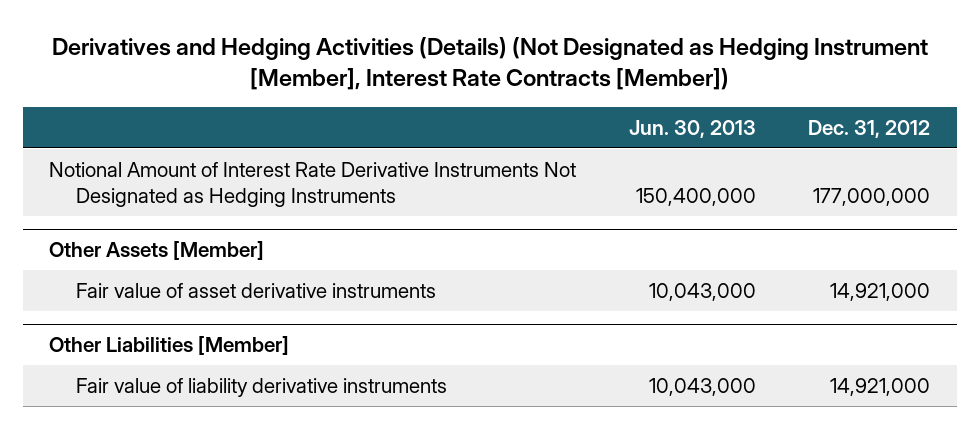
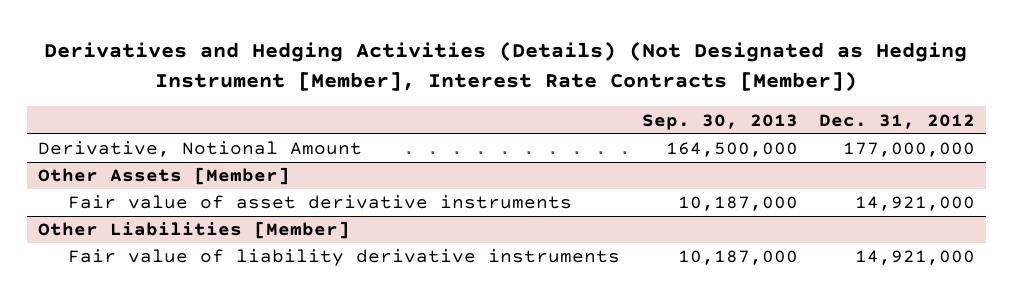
[628,119,756,138] Jun. 30, 2013 -> none
none -> [641,113,798,130] Sep. 30, 2013
[49,161,577,207] Notional Amount of Interest Rate Derivative Instruments Not Designated as Hedging Instruments -> [37,141,362,158] Derivative, Notional Amount

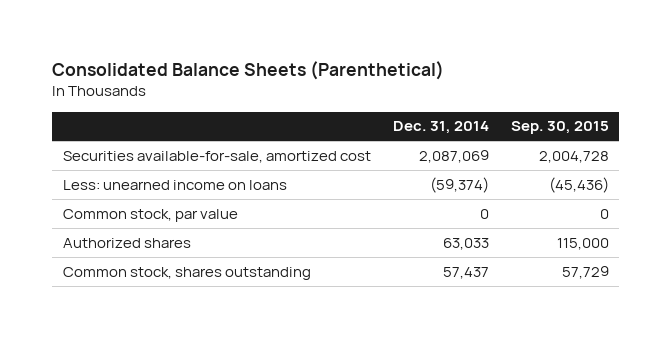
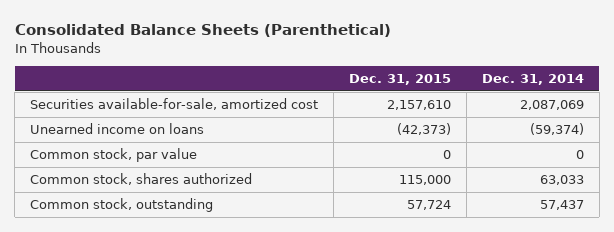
[510,121,609,135] Sep. 30, 2015 -> none
none -> [349,74,452,86] Dec. 31, 2015
[63,179,288,190] Less: unearned income on loans -> [30,123,205,135] Unearned income on loans
[63,237,192,248] Authorized shares -> [30,173,253,186] Common stock, shares authorized
[63,266,312,280] Common stock, shares outstanding -> [30,198,214,213] Common stock, outstanding

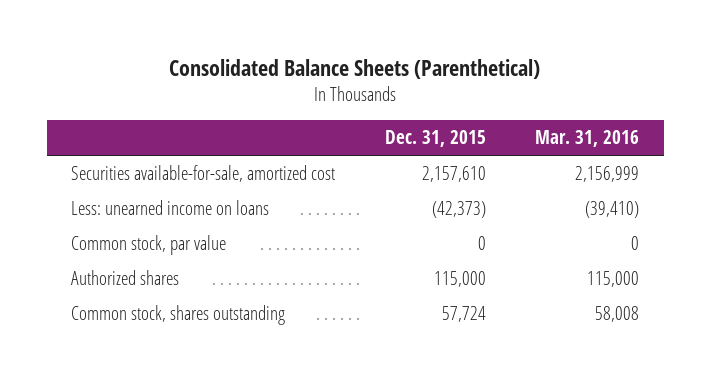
[482,74,585,86] Dec. 31, 2014 -> none
none -> [535,130,640,148] Mar. 31, 2016
[30,123,205,135] Unearned income on loans -> [71,200,270,216] Less: unearned income on loans
[30,173,253,186] Common stock, shares authorized -> [71,270,180,286] Authorized shares
[30,198,214,213] Common stock, outstanding -> [71,305,286,326] Common stock, shares outstanding

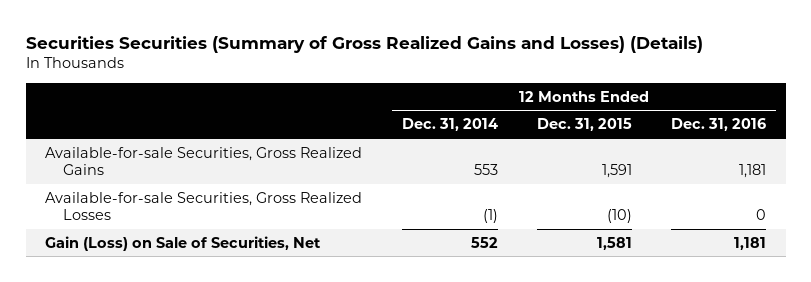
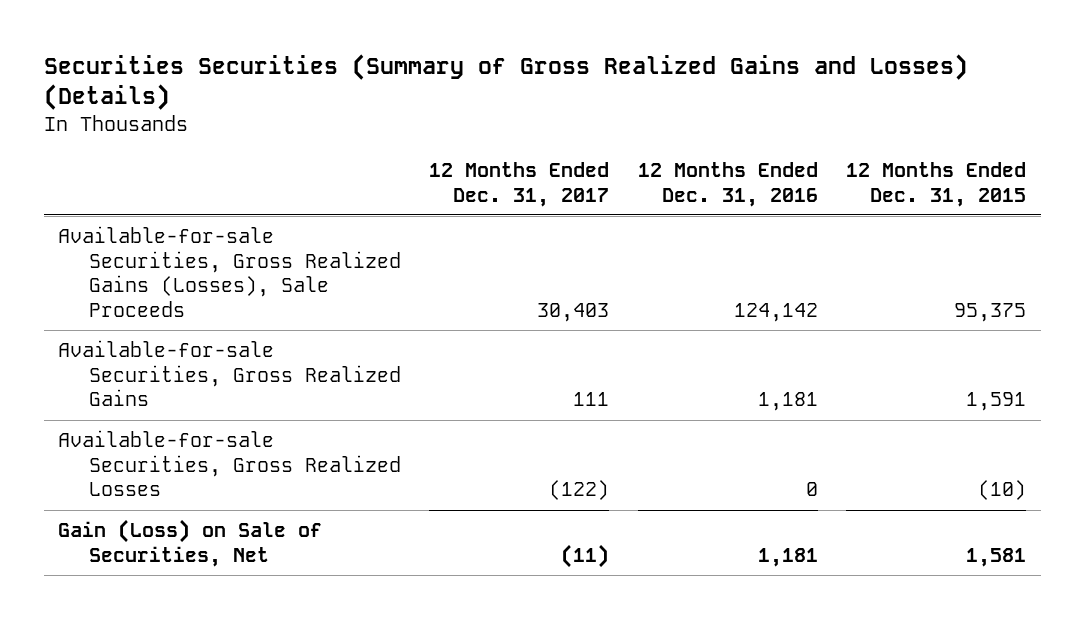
[401,118,498,132] Dec. 31, 2014 -> none
none -> [429,161,610,207] 12 Months Ended Dec. 31, 2017
none -> [58,225,401,318] Available-for-sale Securities, Gross Realized Gains (Losses), Sale Proceeds

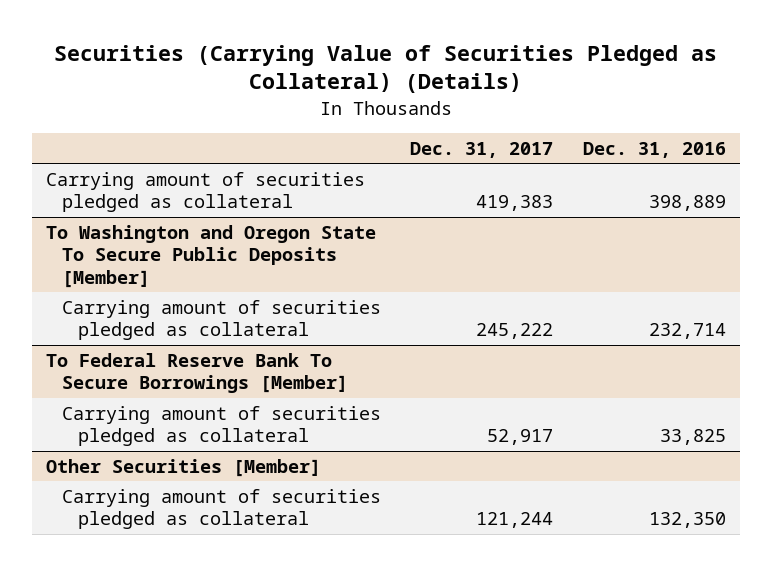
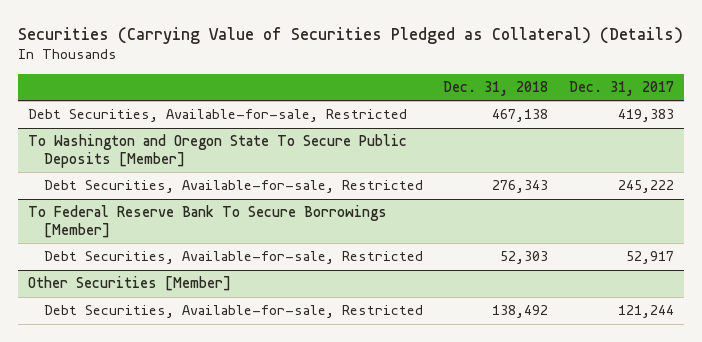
[582,141,726,158] Dec. 31, 2016 -> none
none -> [443,80,549,96] Dec. 31, 2018
[46,171,366,213] Carrying amount of securities pledged as collateral -> [28,109,408,123] Debt Securities, Available-for-sale, Restricted
[62,299,382,341] Carrying amount of securities pledged as collateral -> [43,180,423,194] Debt Securities, Available-for-sale, Restricted
[62,405,382,447] Carrying amount of securities pledged as collateral -> [43,251,423,265] Debt Securities, Available-for-sale, Restricted
[62,488,382,530] Carrying amount of securities pledged as collateral -> [43,305,423,319] Debt Securities, Available-for-sale, Restricted

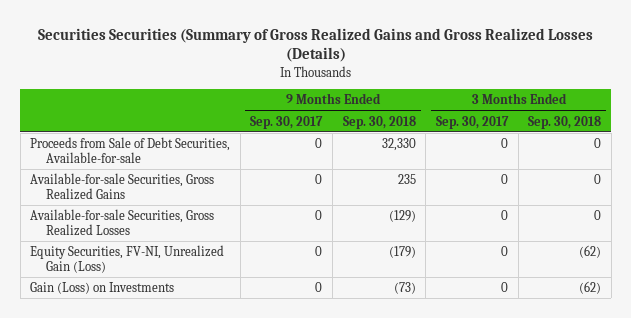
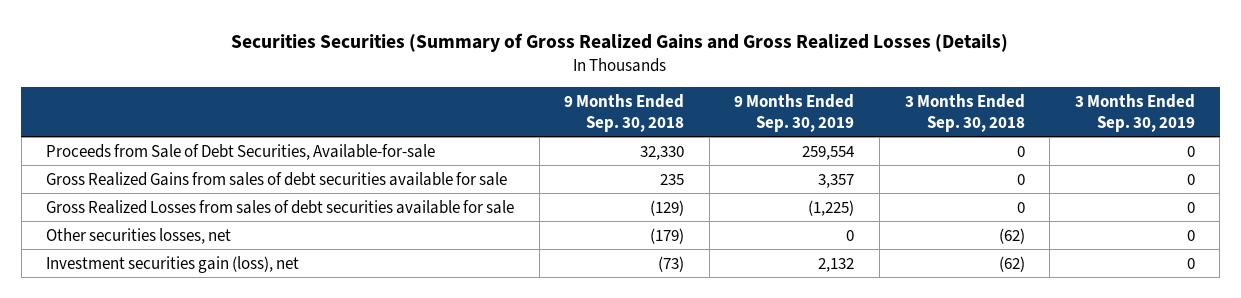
[250,115,324,129] Sep. 30, 2017 -> none
[435,115,509,129] Sep. 30, 2017 -> none
none -> [734,94,855,132] 9 Months Ended Sep. 30, 2019
none -> [1074,94,1195,132] 3 Months Ended Sep. 30, 2019
[30,172,215,200] Available-for-sale Securities, Gross Realized Gains -> [46,171,508,186] Gross Realized Gains from sales of debt securities available for sale
[30,208,215,236] Available-for-sale Securities, Gross Realized Losses -> [46,199,515,214] Gross Realized Losses from sales of debt securities available for sale
[30,244,225,273] Equity Securities, FV-NI, Unrealized Gain (Loss) -> [46,227,232,244] Other securities losses, net
[30,281,175,294] Gain (Loss) on Investments -> [46,255,300,273] Investment securities gain (loss), net

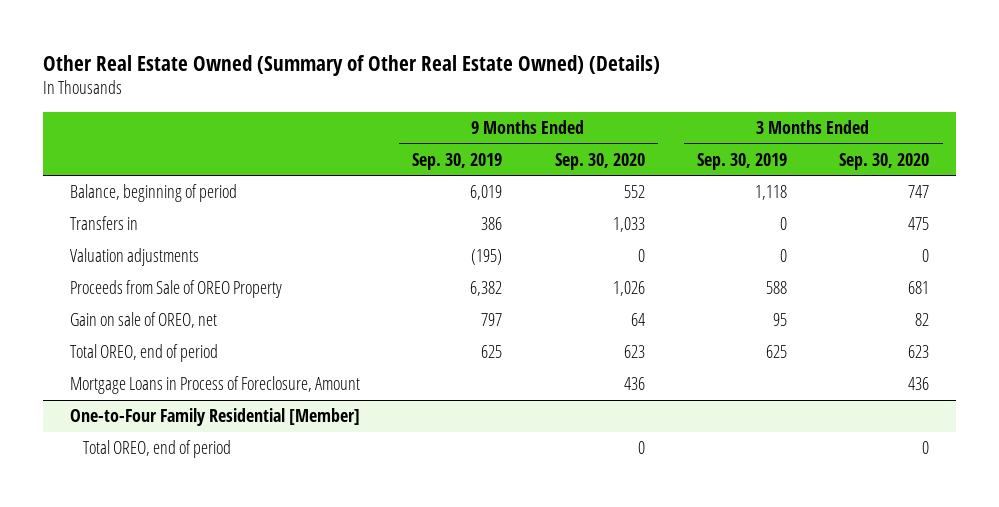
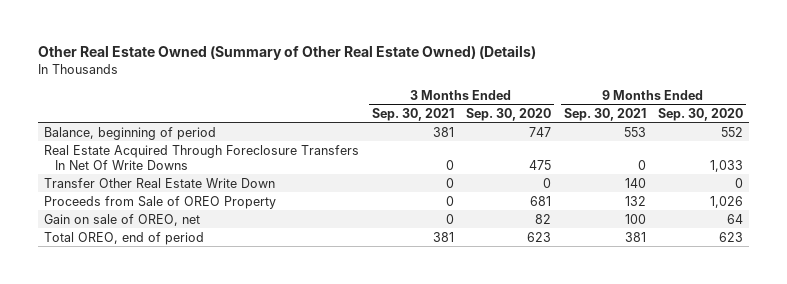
[412,152,503,170] Sep. 30, 2019 -> none
[697,152,788,170] Sep. 30, 2019 -> none
none -> [371,107,454,121] Sep. 30, 2021
none -> [563,107,646,121] Sep. 30, 2021
[69,216,138,231] Transfers in -> [44,144,360,170] Real Estate Acquired Through Foreclosure Transfers In Net Of Write Downs
[69,248,199,267] Valuation adjustments -> [44,177,276,188] Transfer Other Real Estate Write Down
[69,376,360,395] Mortgage Loans in Process of Foreclosure, Amount -> none
[69,408,360,427] One-to-Four Family Residential [Member] -> none
[82,440,231,459] Total OREO, end of period -> none

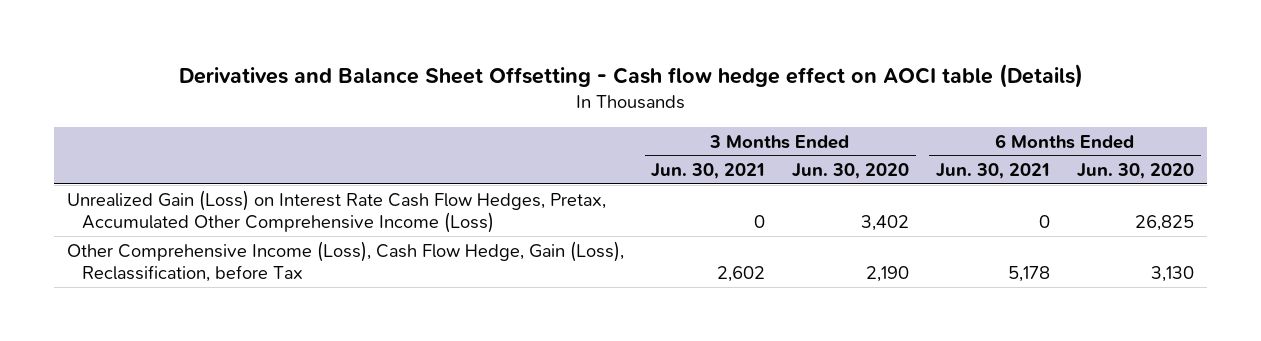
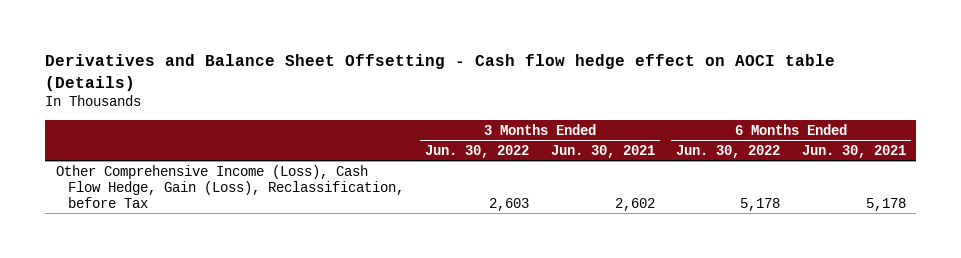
[792,163,910,180] Jun. 30, 2020 -> none
[1076,163,1194,180] Jun. 30, 2020 -> none
none -> [425,144,530,158] Jun. 30, 2022
none -> [676,144,781,158] Jun. 30, 2022
[67,189,607,233] Unrealized Gain (Loss) on Interest Rate Cash Flow Hedges, Pretax, Accumulated Other Comprehensive Income (Loss) -> none

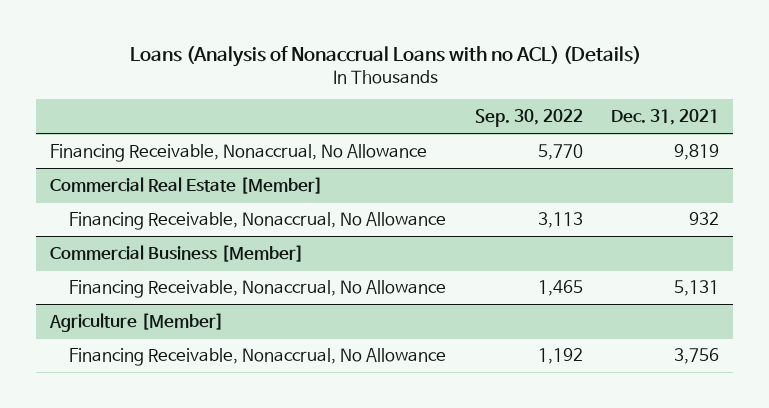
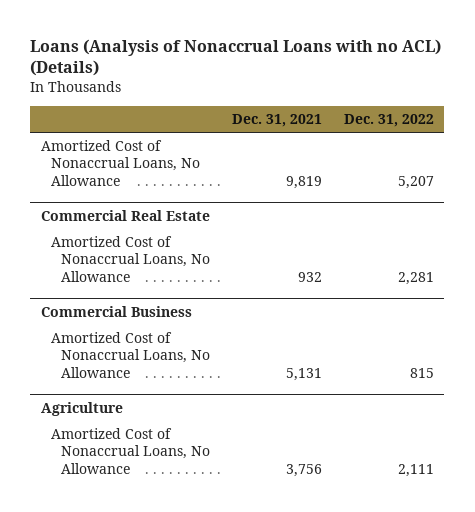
[474,109,583,128] Sep. 30, 2022 -> none
none -> [343,114,434,128] Dec. 31, 2022
[50,143,428,162] Financing Receivable, Nonaccrual, No Allowance -> [40,140,201,186] Amortized Cost of Nonaccrual Loans, No Allowance
[50,176,324,194] Commercial Real Estate [Member] -> [40,209,210,221] Commercial Real Estate
[69,211,447,230] Financing Receivable, Nonaccrual, No Allowance -> [51,236,211,282] Amortized Cost of Nonaccrual Loans, No Allowance
[50,244,305,262] Commercial Business [Member] -> [40,305,192,317] Commercial Business
[69,279,447,298] Financing Receivable, Nonaccrual, No Allowance -> [51,332,211,378] Amortized Cost of Nonaccrual Loans, No Allowance
[49,312,225,332] Agriculture [Member] -> [40,401,123,416] Agriculture
[69,347,447,366] Financing Receivable, Nonaccrual, No Allowance -> [51,428,211,474] Amortized Cost of Nonaccrual Loans, No Allowance

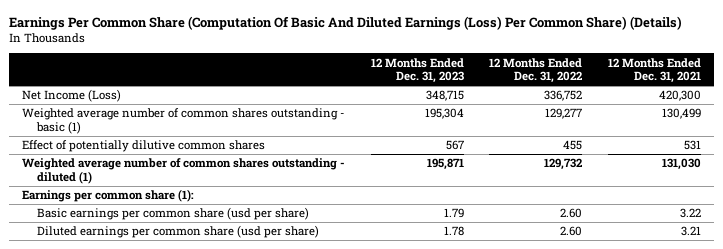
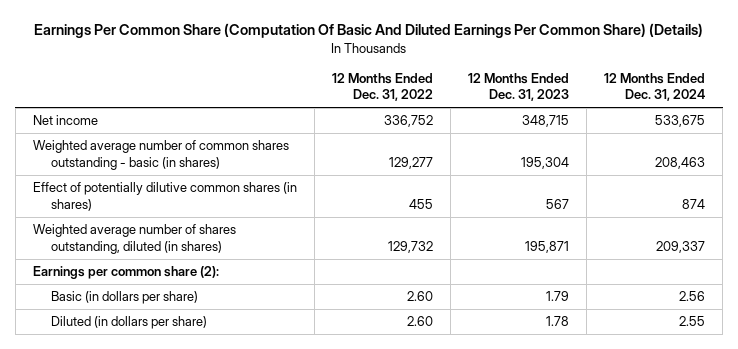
[9,15,683,30] Earnings Per Common Share (Computation Of Basic And Diluted Earnings (Loss) Per Common Share) (Details) -> [34,23,704,39] Earnings Per Common Share (Computation Of Basic And Diluted Earnings Per Common Share) (Details)
[607,57,701,83] 12 Months Ended Dec. 31, 2021 -> none
none -> [604,72,706,102] 12 Months Ended Dec. 31, 2024
[21,89,121,103] Net Income (Loss) -> [33,115,99,126] Net income
[21,108,344,134] Weighted average number of common shares outstanding - basic (1) -> [33,140,290,170] Weighted average number of common shares outstanding - basic (in shares)
[21,140,265,153] Effect of potentially dilutive common shares -> [33,182,298,211] Effect of potentially dilutive common shares (in shares)
[21,158,345,184] Weighted average number of common shares outstanding - diluted (1) -> [33,224,237,254] Weighted average number of shares outstanding, diluted (in shares)
[21,189,194,203] Earnings per common share (1): -> [33,266,220,280] Earnings per common share (2):
[36,207,309,221] Basic earnings per common share (usd per share) -> [51,291,199,305] Basic (in dollars per share)
[36,225,319,239] Diluted earnings per common share (usd per share) -> [51,316,208,330] Diluted (in dollars per share)

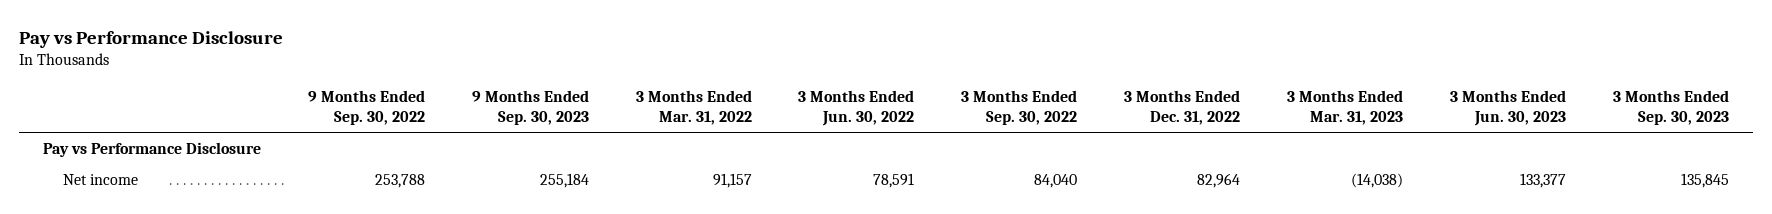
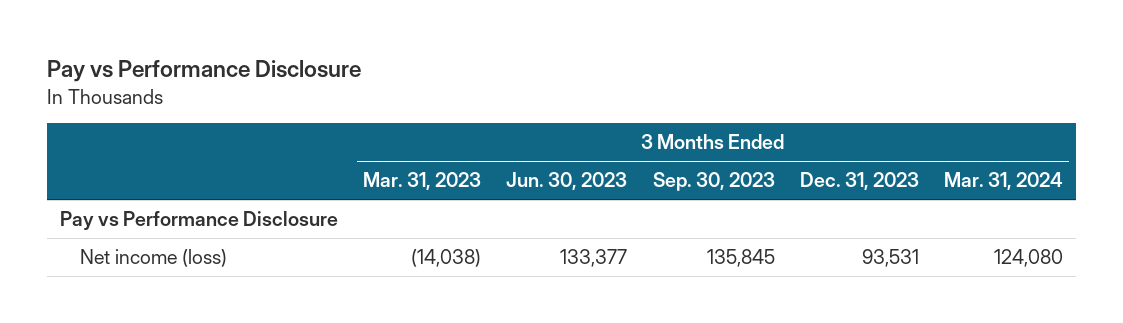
[307,90,425,126] 9 Months Ended Sep. 30, 2022 -> none
[471,90,589,126] 9 Months Ended Sep. 30, 2023 -> none
[635,90,752,126] 3 Months Ended Mar. 31, 2022 -> none
[798,90,915,127] 3 Months Ended Jun. 30, 2022 -> none
[961,90,1078,126] 3 Months Ended Sep. 30, 2022 -> none
[1124,90,1241,126] 3 Months Ended Dec. 31, 2022 -> none
none -> [799,172,919,191] Dec. 31, 2023
none -> [944,172,1064,191] Mar. 31, 2024
[63,173,139,185] Net income -> [80,249,228,268] Net income (loss)

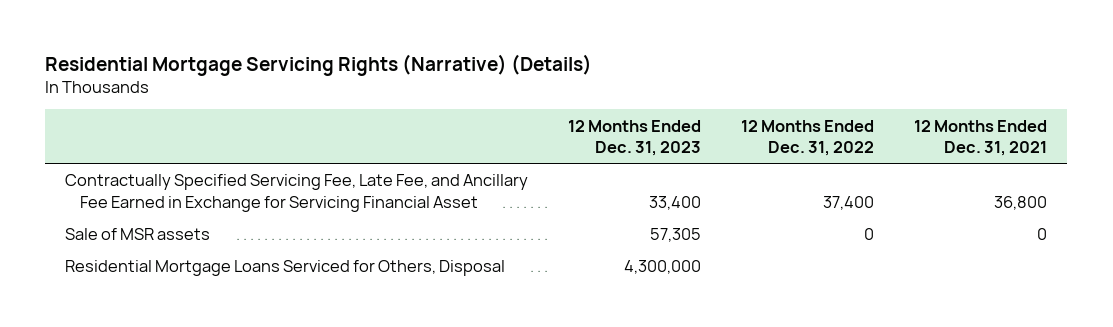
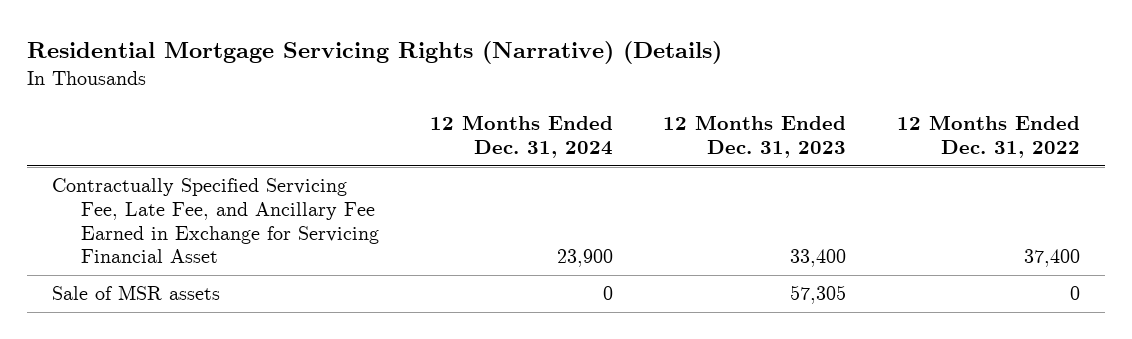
[914,119,1048,157] 12 Months Ended Dec. 31, 2021 -> none
none -> [429,115,613,159] 12 Months Ended Dec. 31, 2024
[65,260,506,277] Residential Mortgage Loans Serviced for Others, Disposal -> none

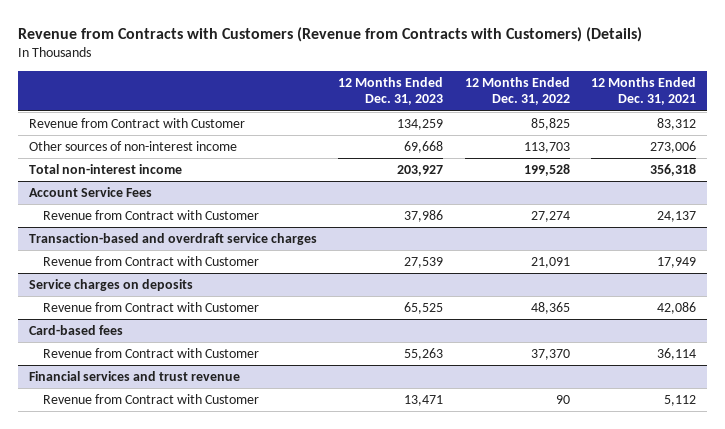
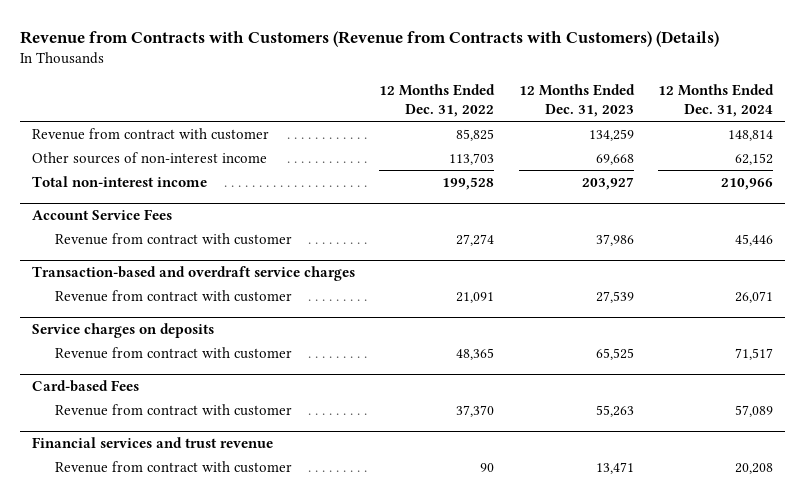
[590,76,696,106] 12 Months Ended Dec. 31, 2021 -> none
none -> [658,84,775,118] 12 Months Ended Dec. 31, 2024
[29,117,246,128] Revenue from Contract with Customer -> [32,127,270,140] Revenue from contract with customer
[43,209,260,220] Revenue from Contract with Customer -> [54,232,292,245] Revenue from contract with customer
[43,255,260,266] Revenue from Contract with Customer -> [54,289,292,302] Revenue from contract with customer
[43,301,260,312] Revenue from Contract with Customer -> [54,346,292,359] Revenue from contract with customer
[29,324,124,335] Card-based fees -> [32,380,140,393] Card-based Fees
[43,347,260,358] Revenue from Contract with Customer -> [54,403,292,416] Revenue from contract with customer
[43,393,260,404] Revenue from Contract with Customer -> [54,460,292,473] Revenue from contract with customer

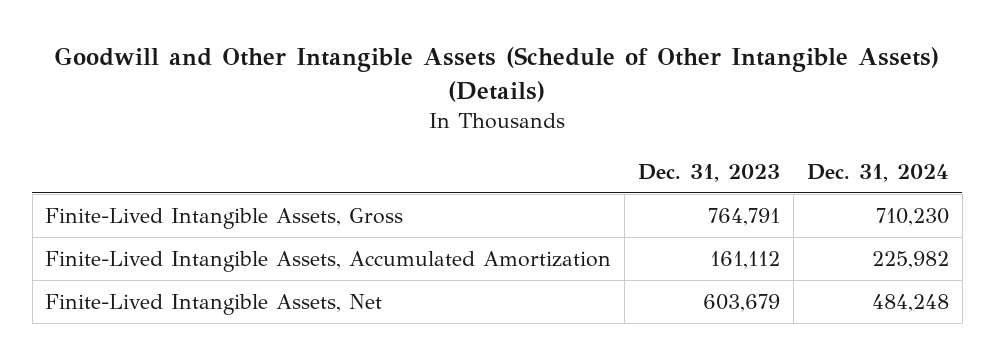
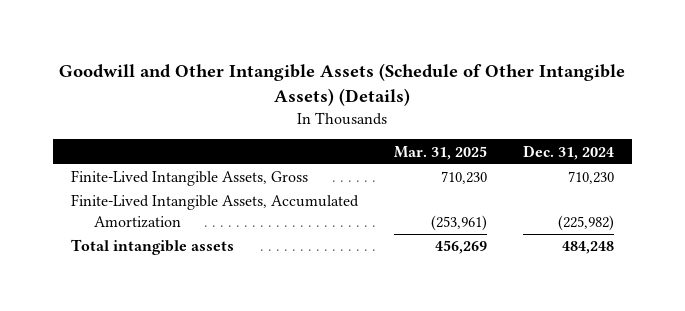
[638,163,781,182] Dec. 31, 2023 -> none
none -> [393,145,487,160] Mar. 31, 2025
[872,251,950,270] 225,982 -> [557,214,614,231] (225,982)
[45,294,383,316] Finite-Lived Intangible Assets, Net -> [70,239,234,256] Total intangible assets

